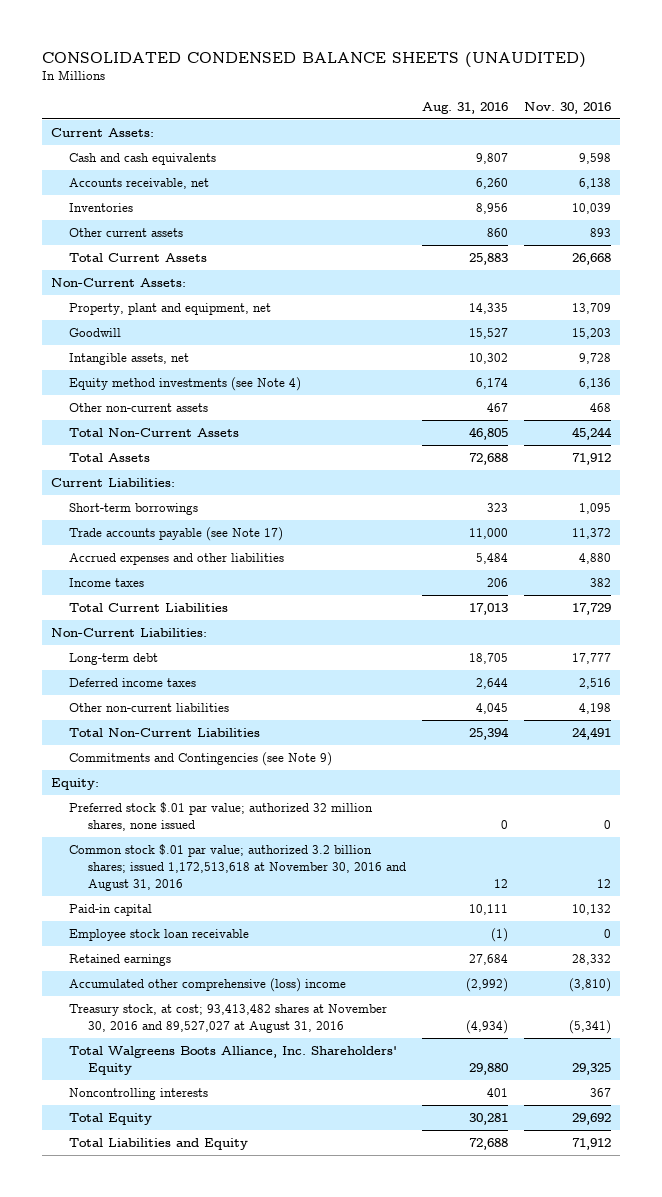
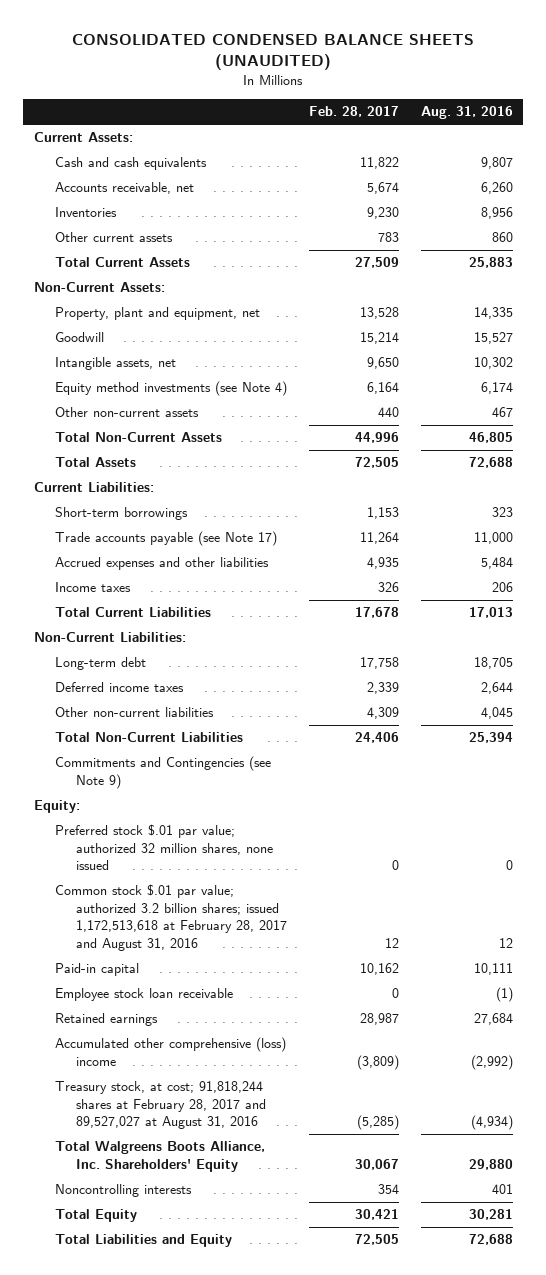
[524,101,612,114] Nov. 30, 2016 -> none
none -> [309,106,400,118] Feb. 28, 2017
[69,844,406,891] Common stock $.01 par value; authorized 3.2 billion shares; issued 1,172,513,618 at November 30, 2016 and August 31, 2016 -> [55,884,288,951] Common stock $.01 par value; authorized 3.2 billion shares; issued 1,172,513,618 at February 28, 2017 and August 31, 2016
[69,1004,388,1033] Treasury stock, at cost; 93,413,482 shares at November 30, 2016 and 89,527,027 at August 31, 2016 -> [55,1081,267,1130] Treasury stock, at cost; 91,818,244 shares at February 28, 2017 and 89,527,027 at August 31, 2016

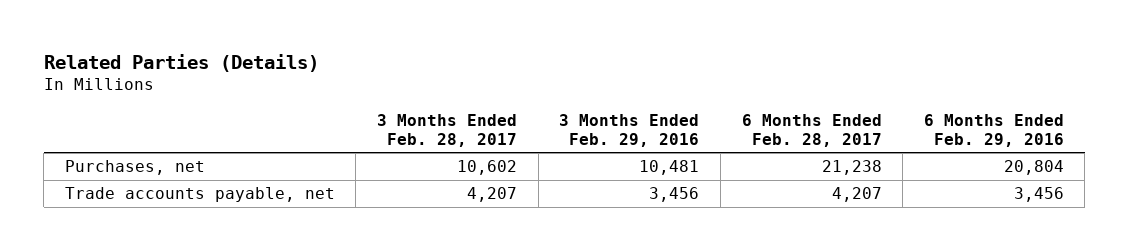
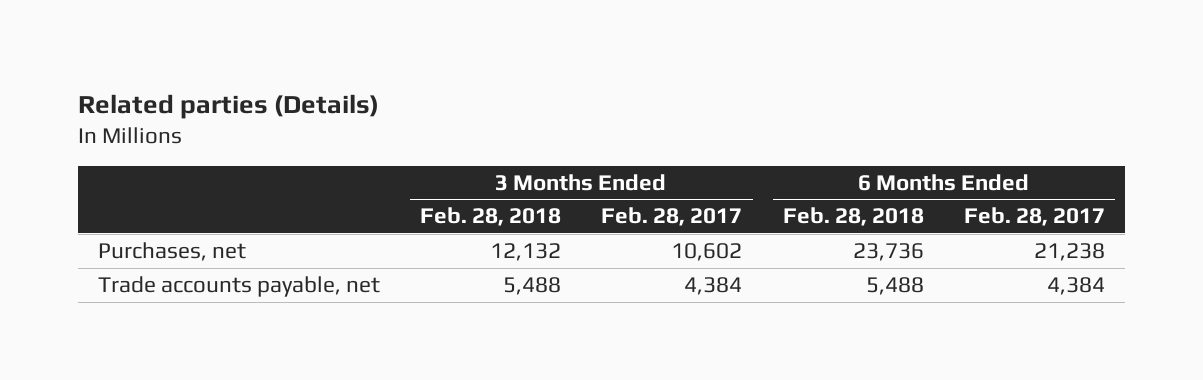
[43,53,319,72] Related Parties (Details) -> [77,93,379,119] Related parties (Details)
[559,113,700,147] 3 Months Ended Feb. 29, 2016 -> none
[923,113,1064,147] 6 Months Ended Feb. 29, 2016 -> none
none -> [420,207,562,227] Feb. 28, 2018
none -> [782,207,924,227] Feb. 28, 2018
[467,187,518,203] 4,207 -> [684,277,743,296] 4,384
[831,187,882,203] 4,207 -> [1047,277,1106,296] 4,384

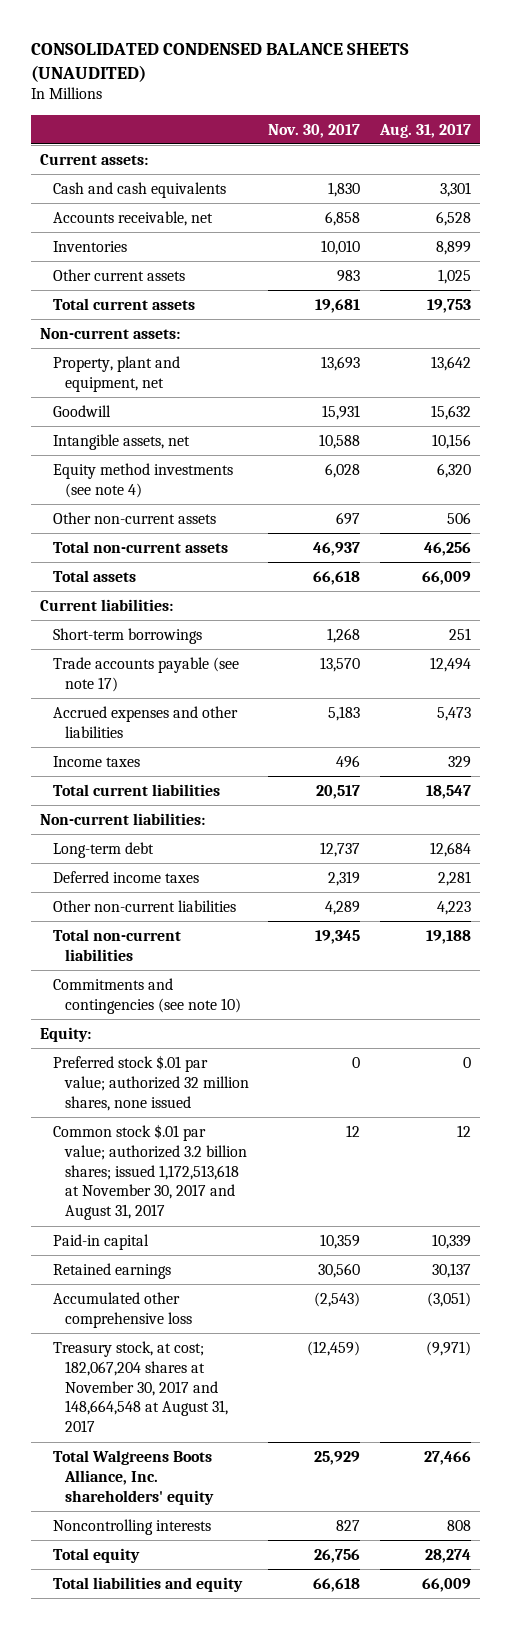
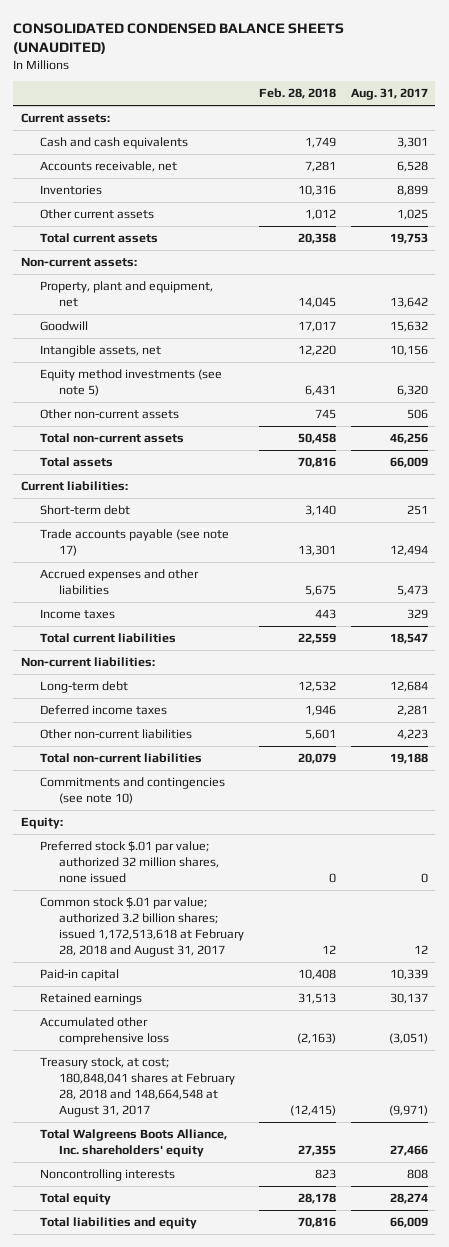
[268,123,361,138] Nov. 30, 2017 -> none
none -> [258,88,336,100] Feb. 28, 2018
[52,462,233,498] Equity method investments (see note 4) -> [39,368,222,396] Equity method investments (see note 5)
[52,627,202,644] Short-term borrowings -> [39,504,130,515] Short-term debt
[52,1123,248,1221] Common stock $.01 par value; authorized 3.2 billion shares; issued 1,172,513,618 at November 30, 2017 and August 31, 2017 -> [39,896,244,957] Common stock $.01 par value; authorized 3.2 billion shares; issued 1,172,513,618 at February 28, 2018 and August 31, 2017
[52,1340,229,1433] Treasury stock, at cost; 182,067,204 shares at November 30, 2017 and 148,664,548 at August 31, 2017 -> [39,1056,235,1117] Treasury stock, at cost; 180,848,041 shares at February 28, 2018 and 148,664,548 at August 31, 2017

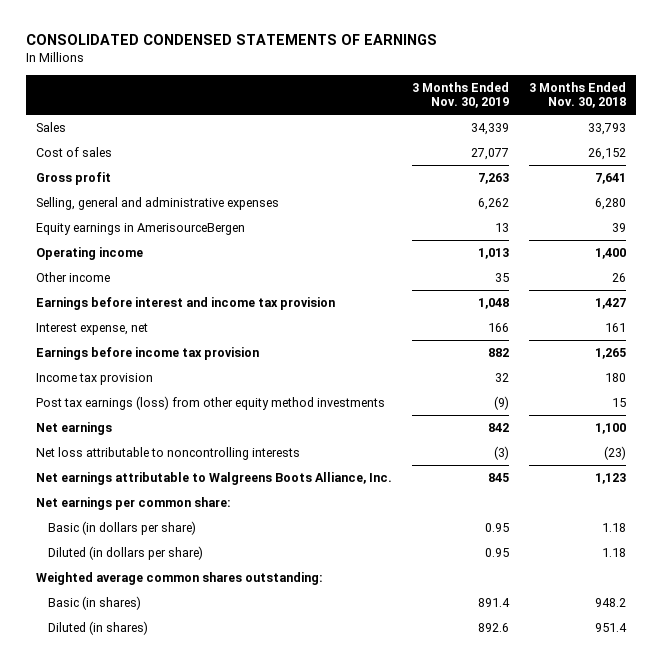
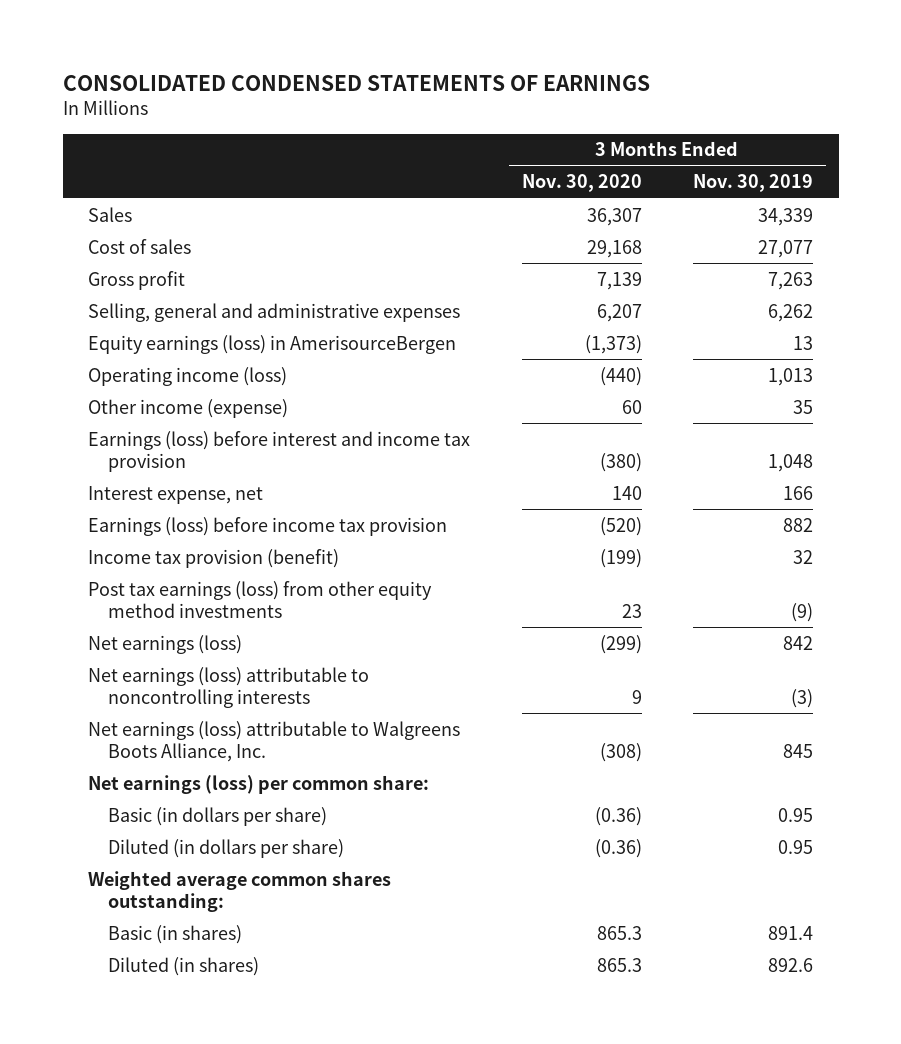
[529,81,627,109] 3 Months Ended Nov. 30, 2018 -> none
none -> [521,174,642,193] Nov. 30, 2020
[36,222,246,235] Equity earnings in AmerisourceBergen -> [88,334,457,354] Equity earnings (loss) in AmerisourceBergen
[36,246,144,260] Operating income -> [88,366,288,386] Operating income (loss)
[36,271,111,282] Other income -> [88,398,289,418] Other income (expense)
[36,296,336,310] Earnings before interest and income tax provision -> [88,430,471,472] Earnings (loss) before interest and income tax provision
[36,346,260,360] Earnings before income tax provision -> [88,516,448,536] Earnings (loss) before income tax provision
[36,372,154,385] Income tax provision -> [88,548,340,568] Income tax provision (benefit)
[36,421,113,435] Net earnings -> [88,634,243,654] Net earnings (loss)
[36,446,301,460] Net loss attributable to noncontrolling interests -> [88,666,370,708] Net earnings (loss) attributable to noncontrolling interests
[36,471,393,485] Net earnings attributable to Walgreens Boots Alliance, Inc. -> [88,720,461,762] Net earnings (loss) attributable to Walgreens Boots Alliance, Inc.
[36,496,232,510] Net earnings per common share: -> [88,774,430,794] Net earnings (loss) per common share:

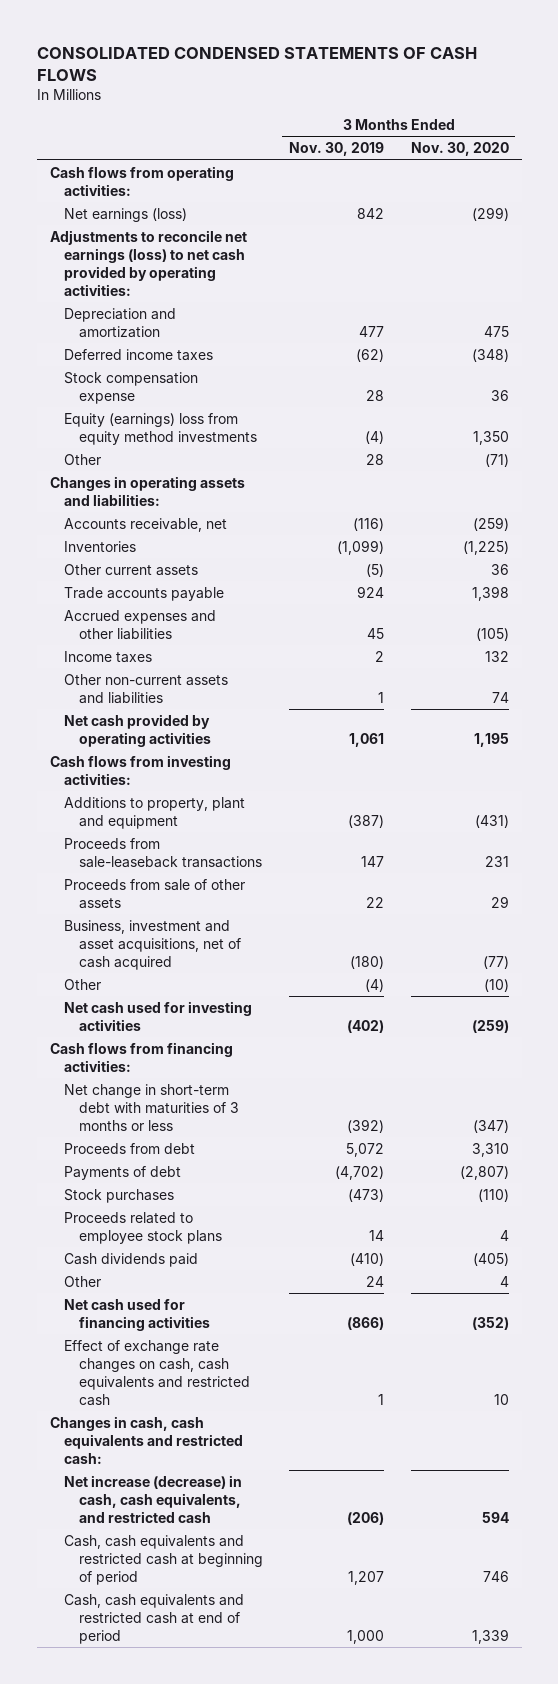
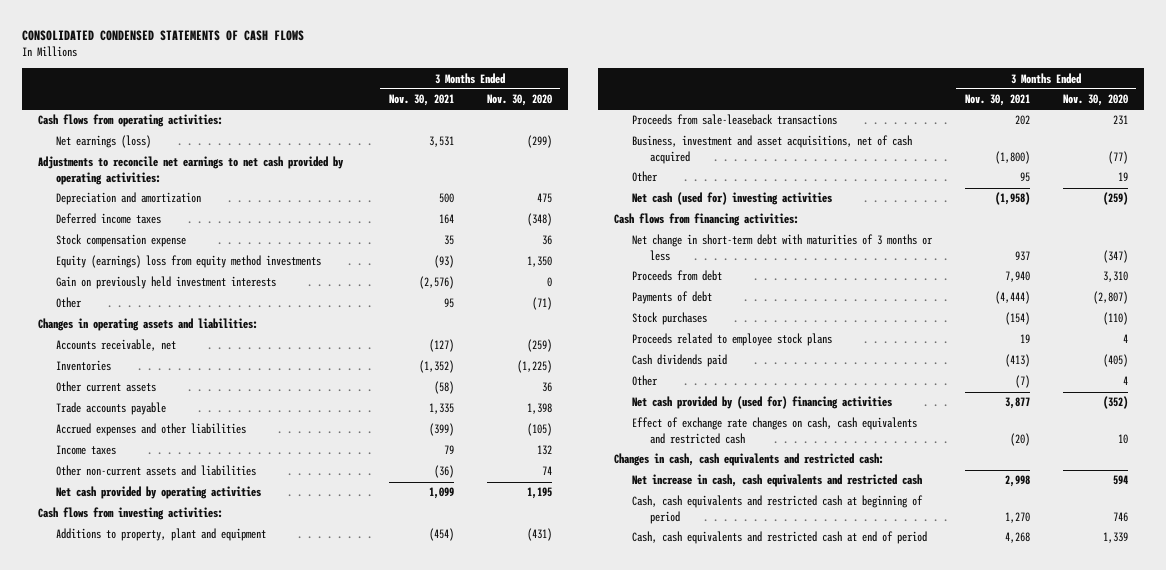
[289,142,385,157] Nov. 30, 2019 -> none
none -> [388,94,454,107] Nov. 30, 2021
[49,229,247,297] Adjustments to reconcile net earnings (loss) to net cash provided by operating activities: -> [38,156,345,185] Adjustments to reconcile net earnings to net cash provided by operating activities:
none -> [55,276,276,290] Gain on previously held investment interests
[64,878,246,909] Proceeds from sale of other assets -> none
[483,978,509,992] (10) -> [1117,172,1128,182] 19
[64,1000,253,1031] Net cash used for investing activities -> [631,192,832,206] Net cash (used for) investing activities
[64,1298,210,1331] Net cash used for financing activities -> [631,396,892,410] Net cash provided by (used for) financing activities
[64,1474,243,1523] Net increase (decrease) in cash, cash equivalents, and restricted cash -> [631,474,922,488] Net increase in cash, cash equivalents and restricted cash

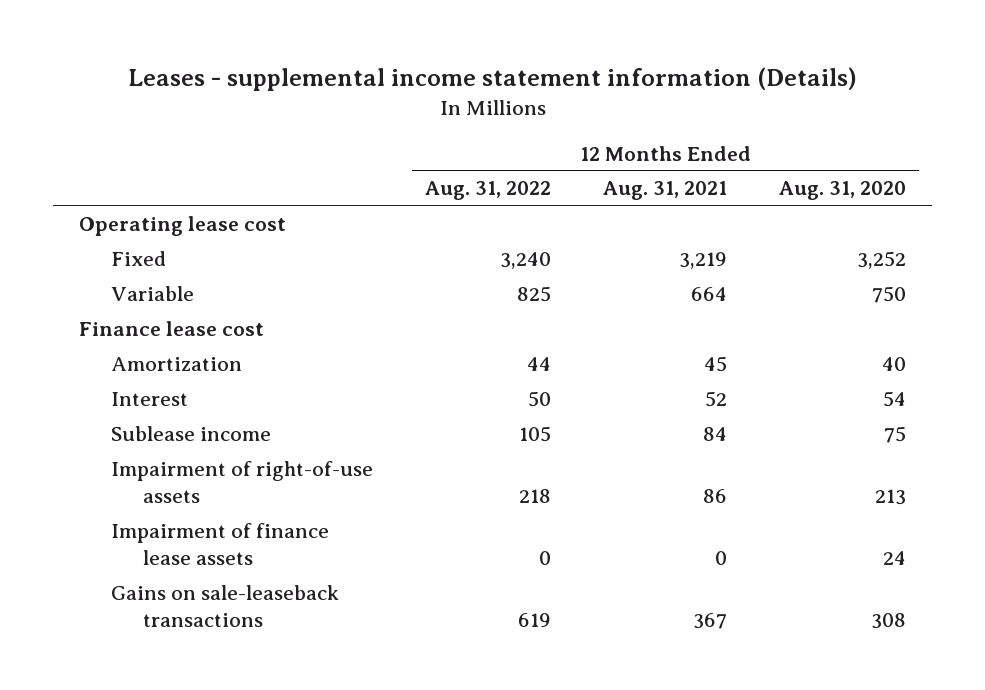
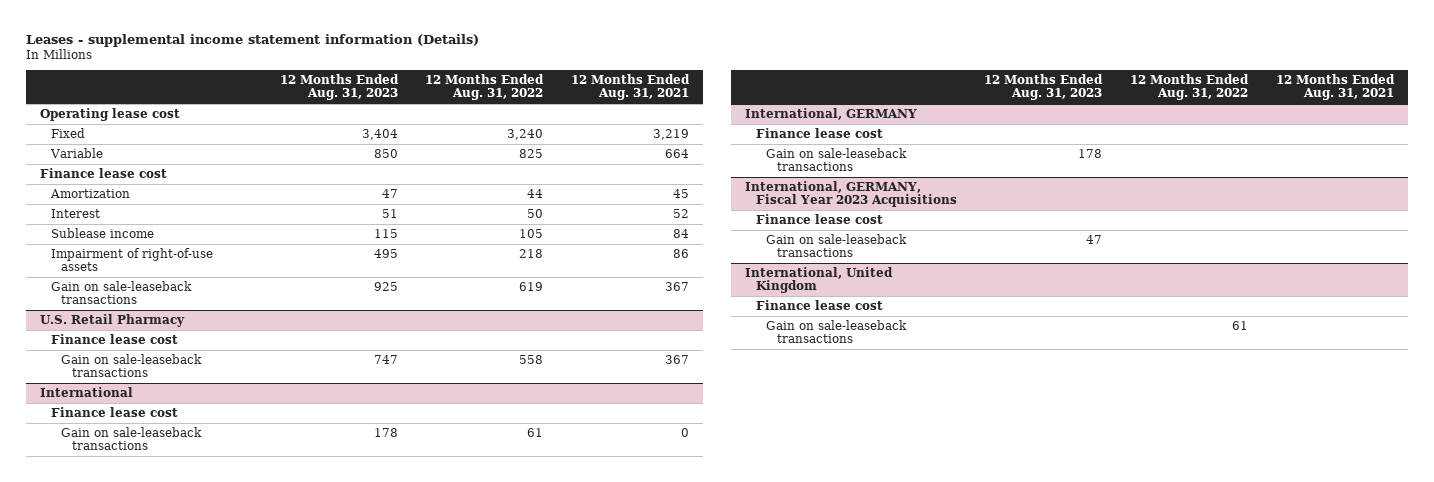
[779,181,907,201] Aug. 31, 2020 -> none
none -> [279,74,399,101] 12 Months Ended Aug. 31, 2023
[111,522,330,566] Impairment of finance lease assets -> none
[111,584,340,628] Gains on sale-leaseback transactions -> [50,281,192,305] Gain on sale-leaseback transactions
none -> [40,314,186,328] U.S. Retail Pharmacy
none -> [50,334,178,345] Finance lease cost
none -> [61,354,203,378] Gain on sale-leaseback transactions
none -> [40,387,134,398] International
none -> [50,407,178,418] Finance lease cost
none -> [61,427,203,451] Gain on sale-leaseback transactions
none -> [745,108,918,121] International, GERMANY
none -> [755,128,883,139] Finance lease cost
none -> [766,148,908,172] Gain on sale-leaseback transactions
none -> [745,181,957,208] International, GERMANY, Fiscal Year 2023 Acquisitions
none -> [755,214,883,225] Finance lease cost
none -> [766,234,908,258] Gain on sale-leaseback transactions
none -> [745,267,894,294] International, United Kingdom
none -> [755,300,883,311] Finance lease cost
none -> [766,320,908,344] Gain on sale-leaseback transactions

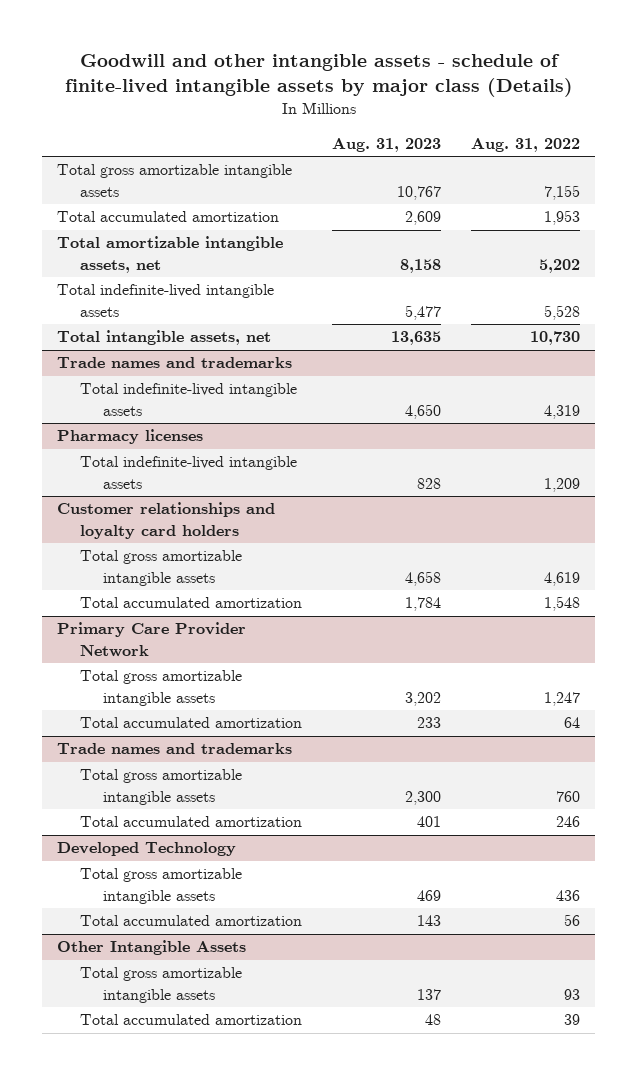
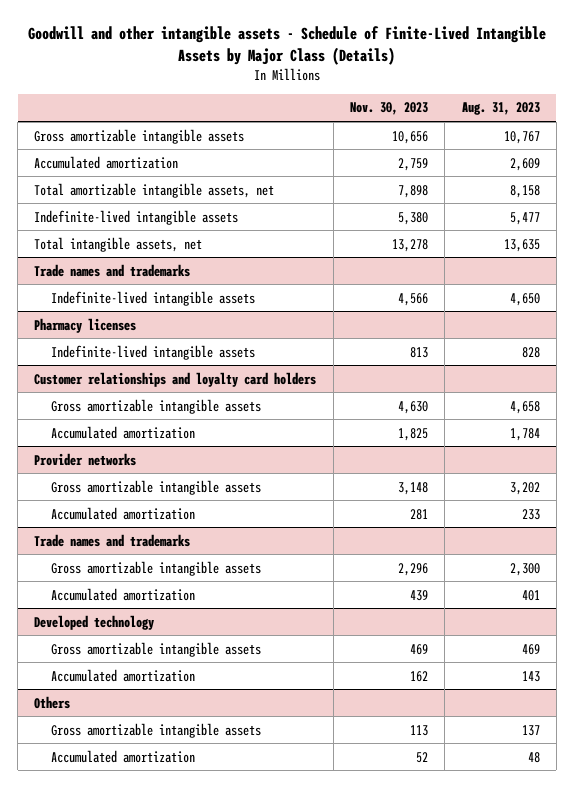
[64,53,573,98] Goodwill and other intangible assets - schedule of finite-lived intangible assets by major class (Details) -> [28,26,547,66] Goodwill and other intangible assets - Schedule of Finite-Lived Intangible Assets by Major Class (Details)
[471,137,581,152] Aug. 31, 2022 -> none
none -> [350,102,429,116] Nov. 30, 2023
[56,164,292,197] Total gross amortizable intangible assets -> [34,128,245,144] Gross amortizable intangible assets
[56,211,279,223] Total accumulated amortization -> [34,155,179,169] Accumulated amortization
[56,284,274,317] Total indefinite-lived intangible assets -> [34,209,239,225] Indefinite-lived intangible assets
[79,383,297,416] Total indefinite-lived intangible assets -> [50,290,255,306] Indefinite-lived intangible assets
[79,456,297,489] Total indefinite-lived intangible assets -> [50,344,255,360] Indefinite-lived intangible assets
[79,550,242,586] Total gross amortizable intangible assets -> [50,398,261,414] Gross amortizable intangible assets
[79,597,302,609] Total accumulated amortization -> [50,425,195,439] Accumulated amortization
[56,622,246,657] Primary Care Provider Network -> [34,452,137,466] Provider networks
[79,670,242,706] Total gross amortizable intangible assets -> [50,479,261,495] Gross amortizable intangible assets
[79,717,302,729] Total accumulated amortization -> [50,506,195,520] Accumulated amortization
[79,769,242,805] Total gross amortizable intangible assets -> [50,560,261,576] Gross amortizable intangible assets
[79,816,302,828] Total accumulated amortization -> [50,587,195,601] Accumulated amortization
[56,842,236,857] Developed Technology -> [34,614,155,630] Developed technology
[79,868,242,904] Total gross amortizable intangible assets -> [50,641,261,657] Gross amortizable intangible assets
[79,915,302,927] Total accumulated amortization -> [50,668,195,682] Accumulated amortization
[56,940,246,956] Other Intangible Assets -> [34,695,71,709] Others
[79,967,242,1003] Total gross amortizable intangible assets -> [50,722,261,738] Gross amortizable intangible assets
[79,1014,302,1026] Total accumulated amortization -> [50,749,195,763] Accumulated amortization

